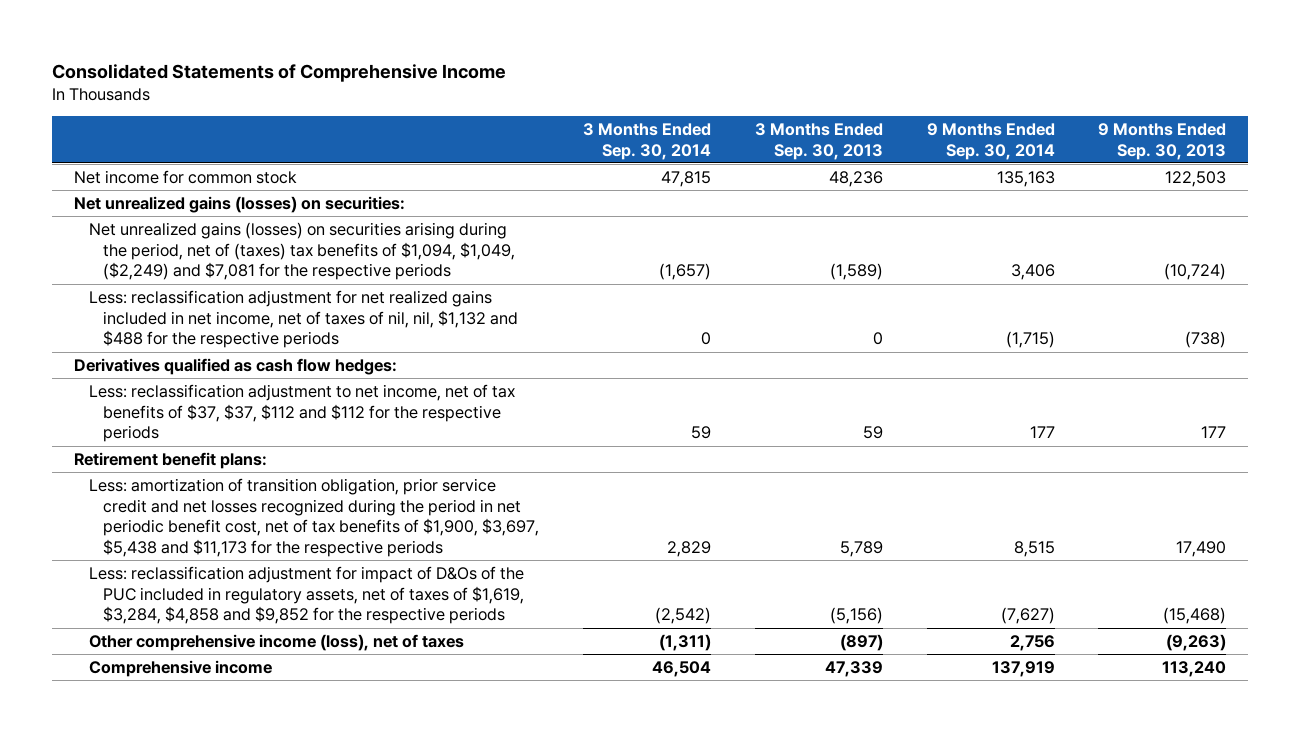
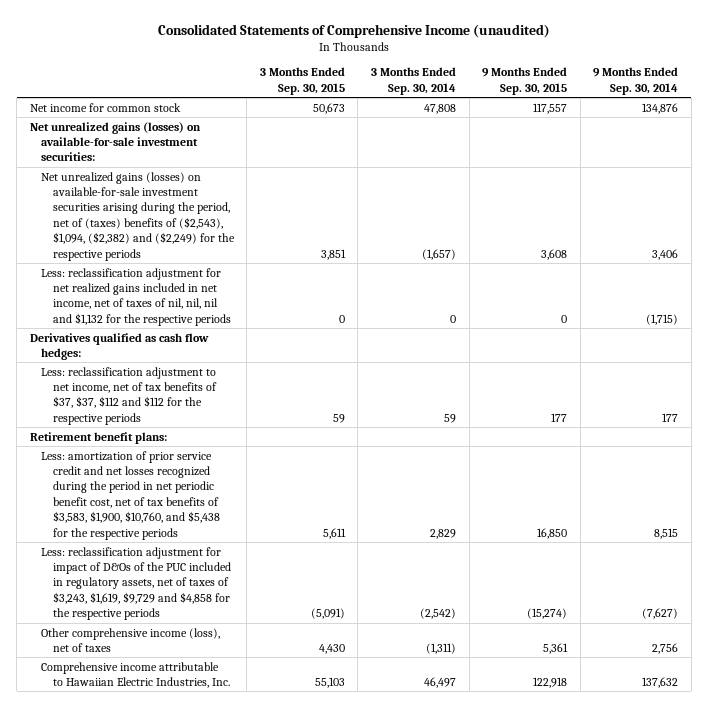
[52,63,507,82] Consolidated Statements of Comprehensive Income -> [157,24,550,39] Consolidated Statements of Comprehensive Income (unaudited)
[754,122,883,160] 3 Months Ended Sep. 30, 2013 -> none
[1098,122,1227,160] 9 Months Ended Sep. 30, 2013 -> none
none -> [259,67,345,95] 3 Months Ended Sep. 30, 2015
none -> [482,67,568,95] 9 Months Ended Sep. 30, 2015
[660,170,711,187] 47,815 -> [423,103,456,114] 47,808
[996,170,1055,187] 135,163 -> [642,102,679,114] 134,876
[74,195,406,213] Net unrealized gains (losses) on securities: -> [29,121,201,162] Net unrealized gains (losses) on available-for-sale investment securities:
[88,221,516,281] Net unrealized gains (losses) on securities arising during the period, net of (taxes) tax benefits of $1,094, $1,049, ($2,249) and $7,081 for the respective periods -> [41,171,235,261] Net unrealized gains (losses) on available-for-sale investment securities arising during the period, net of (taxes) benefits of ($2,543), $1,094, ($2,382) and ($2,249) for the respective periods
[88,289,519,349] Less: reclassification adjustment for net realized gains included in net income, net of taxes of nil, nil, $1,132 and $488 for the respective periods -> [41,267,231,326] Less: reclassification adjustment for net realized gains included in net income, net of taxes of nil, nil, nil and $1,132 for the respective periods
[88,477,540,558] Less: amortization of transition obligation, prior service credit and net losses recognized during the period in net periodic benefit cost, net of tax benefits of $1,900, $3,697, $5,438 and $11,173 for the respective periods -> [41,450,220,540] Less: amortization of prior service credit and net losses recognized during the period in net periodic benefit cost, net of tax benefits of $3,583, $1,900, $10,760, and $5,438 for the respective periods
[88,565,525,625] Less: reclassification adjustment for impact of D&Os of the PUC included in regulatory assets, net of taxes of $1,619, $3,284, $4,858 and $9,852 for the respective periods -> [41,546,231,621] Less: reclassification adjustment for impact of D&Os of the PUC included in regulatory assets, net of taxes of $3,243, $1,619, $9,729 and $4,858 for the respective periods
[88,659,272,677] Comprehensive income -> [41,661,230,688] Comprehensive income attributable to Hawaiian Electric Industries, Inc.
[651,660,711,677] 46,504 -> [423,676,456,688] 46,497
[991,660,1055,677] 137,919 -> [642,676,679,688] 137,632

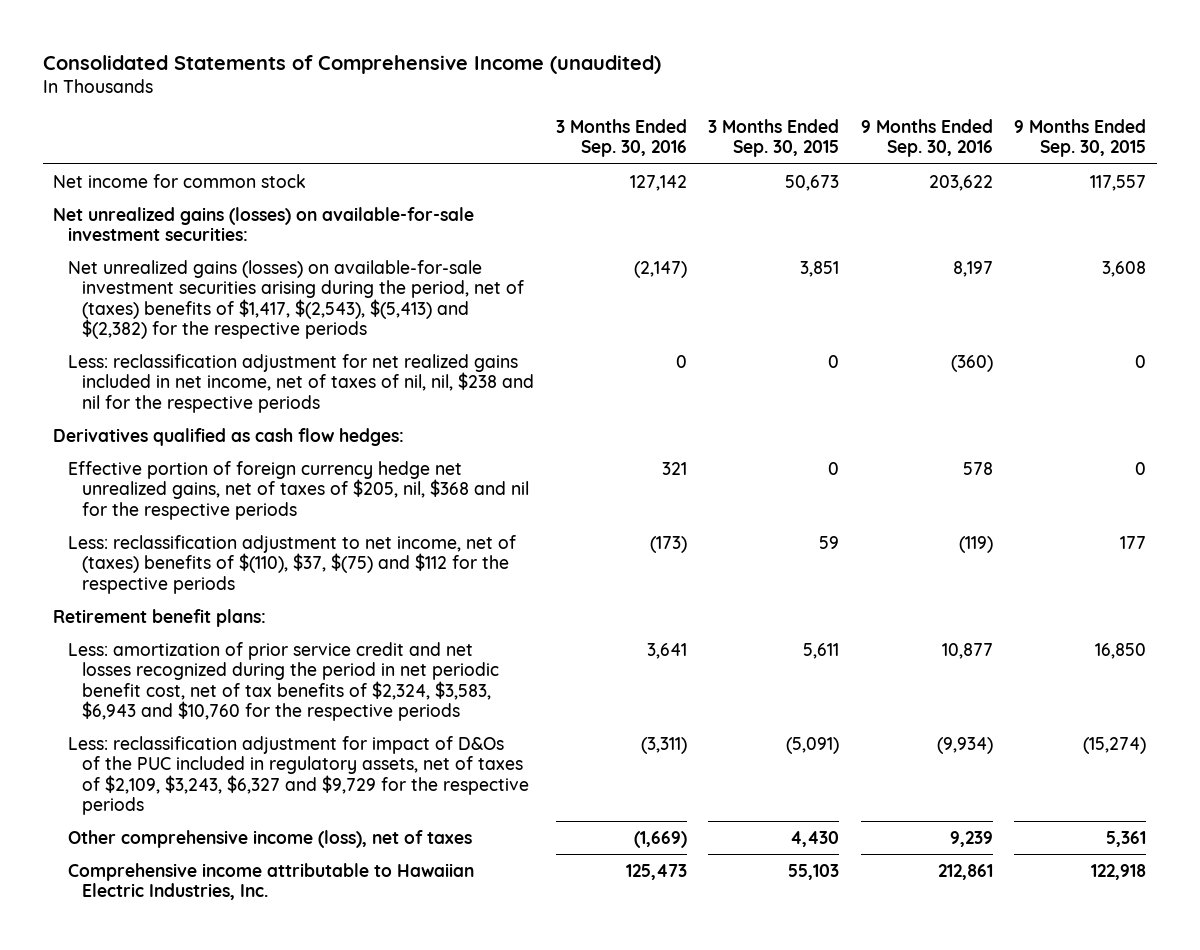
[370,67,456,95] 3 Months Ended Sep. 30, 2014 -> none
[593,67,679,95] 9 Months Ended Sep. 30, 2014 -> none
none -> [555,118,687,158] 3 Months Ended Sep. 30, 2016
none -> [860,118,993,158] 9 Months Ended Sep. 30, 2016
[41,171,235,261] Net unrealized gains (losses) on available-for-sale investment securities arising during the period, net of (taxes) benefits of ($2,543), $1,094, ($2,382) and ($2,249) for the respective periods -> [67,259,525,340] Net unrealized gains (losses) on available-for-sale investment securities arising during the period, net of (taxes) benefits of $1,417, $(2,543), $(5,413) and $(2,382) for the respective periods
[41,267,231,326] Less: reclassification adjustment for net realized gains included in net income, net of taxes of nil, nil, nil and $1,132 for the respective periods -> [67,353,535,413] Less: reclassification adjustment for net realized gains included in net income, net of taxes of nil, nil, $238 and nil for the respective periods
none -> [67,460,530,520] Effective portion of foreign currency hedge net unrealized gains, net of taxes of $205, nil, $368 and nil for the respective periods
[41,366,217,425] Less: reclassification adjustment to net income, net of tax benefits of $37, $37, $112 and $112 for the respective periods -> [67,534,516,594] Less: reclassification adjustment to net income, net of (taxes) benefits of $(110), $37, $(75) and $112 for the respective periods
[41,450,220,540] Less: amortization of prior service credit and net losses recognized during the period in net periodic benefit cost, net of tax benefits of $3,583, $1,900, $10,760, and $5,438 for the respective periods -> [67,641,500,722] Less: amortization of prior service credit and net losses recognized during the period in net periodic benefit cost, net of tax benefits of $2,324, $3,583, $6,943 and $10,760 for the respective periods
[41,546,231,621] Less: reclassification adjustment for impact of D&Os of the PUC included in regulatory assets, net of taxes of $3,243, $1,619, $9,729 and $4,858 for the respective periods -> [67,735,530,816] Less: reclassification adjustment for impact of D&Os of the PUC included in regulatory assets, net of taxes of $2,109, $3,243, $6,327 and $9,729 for the respective periods

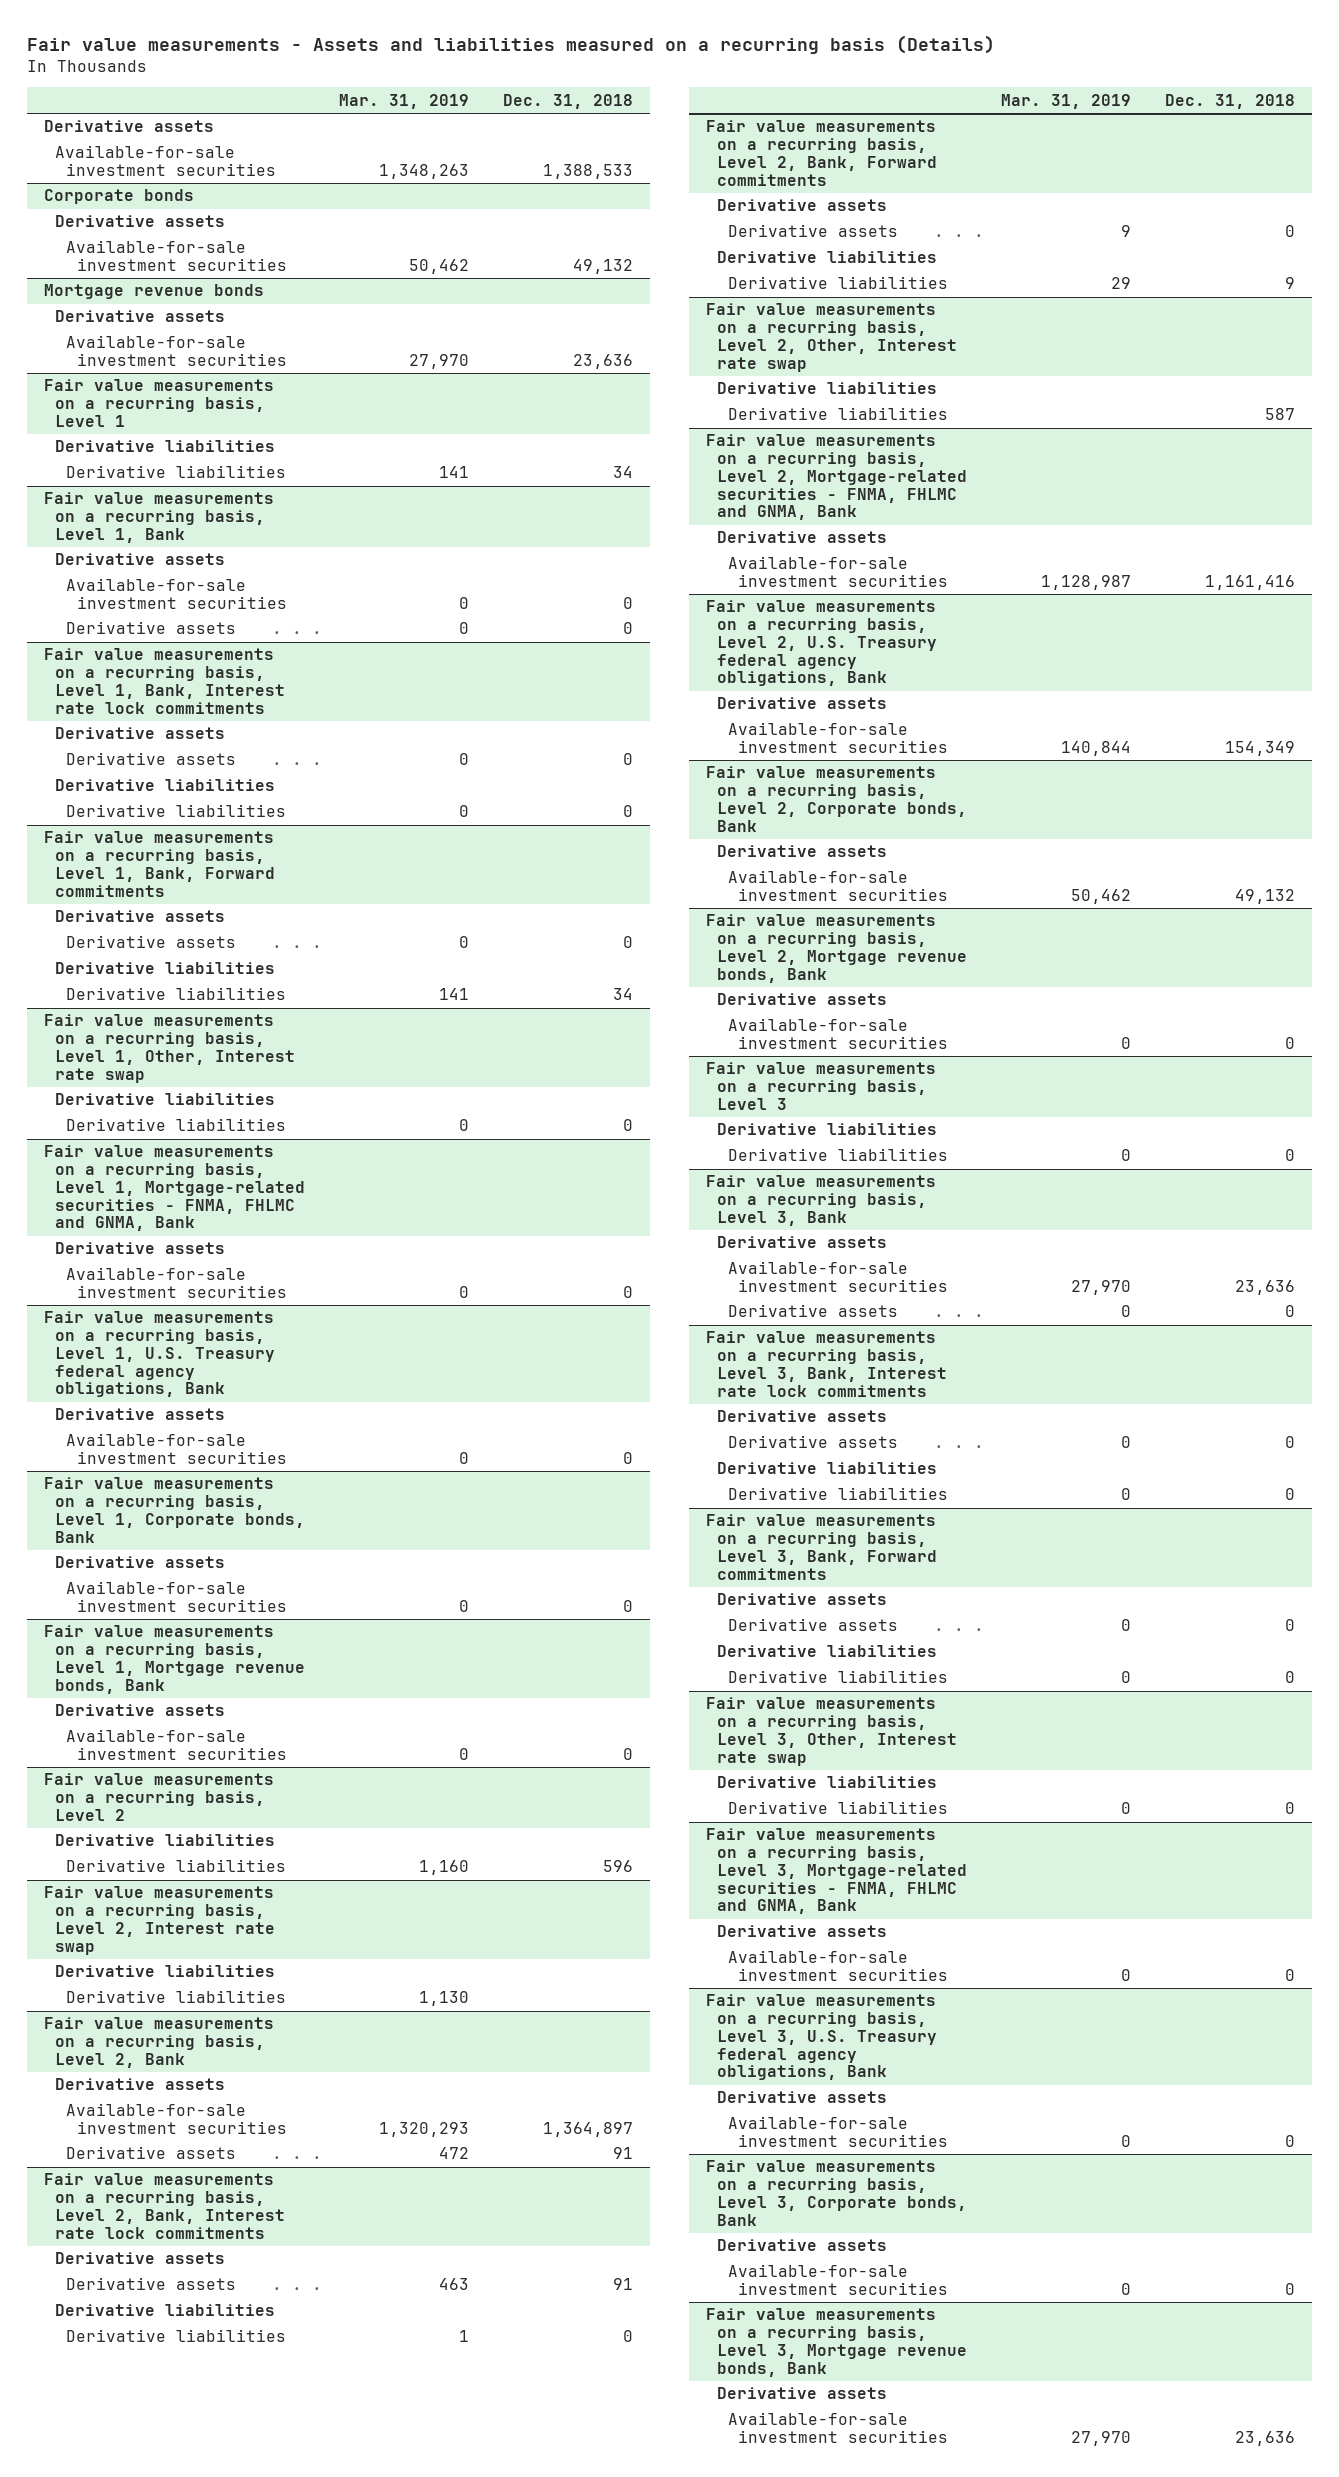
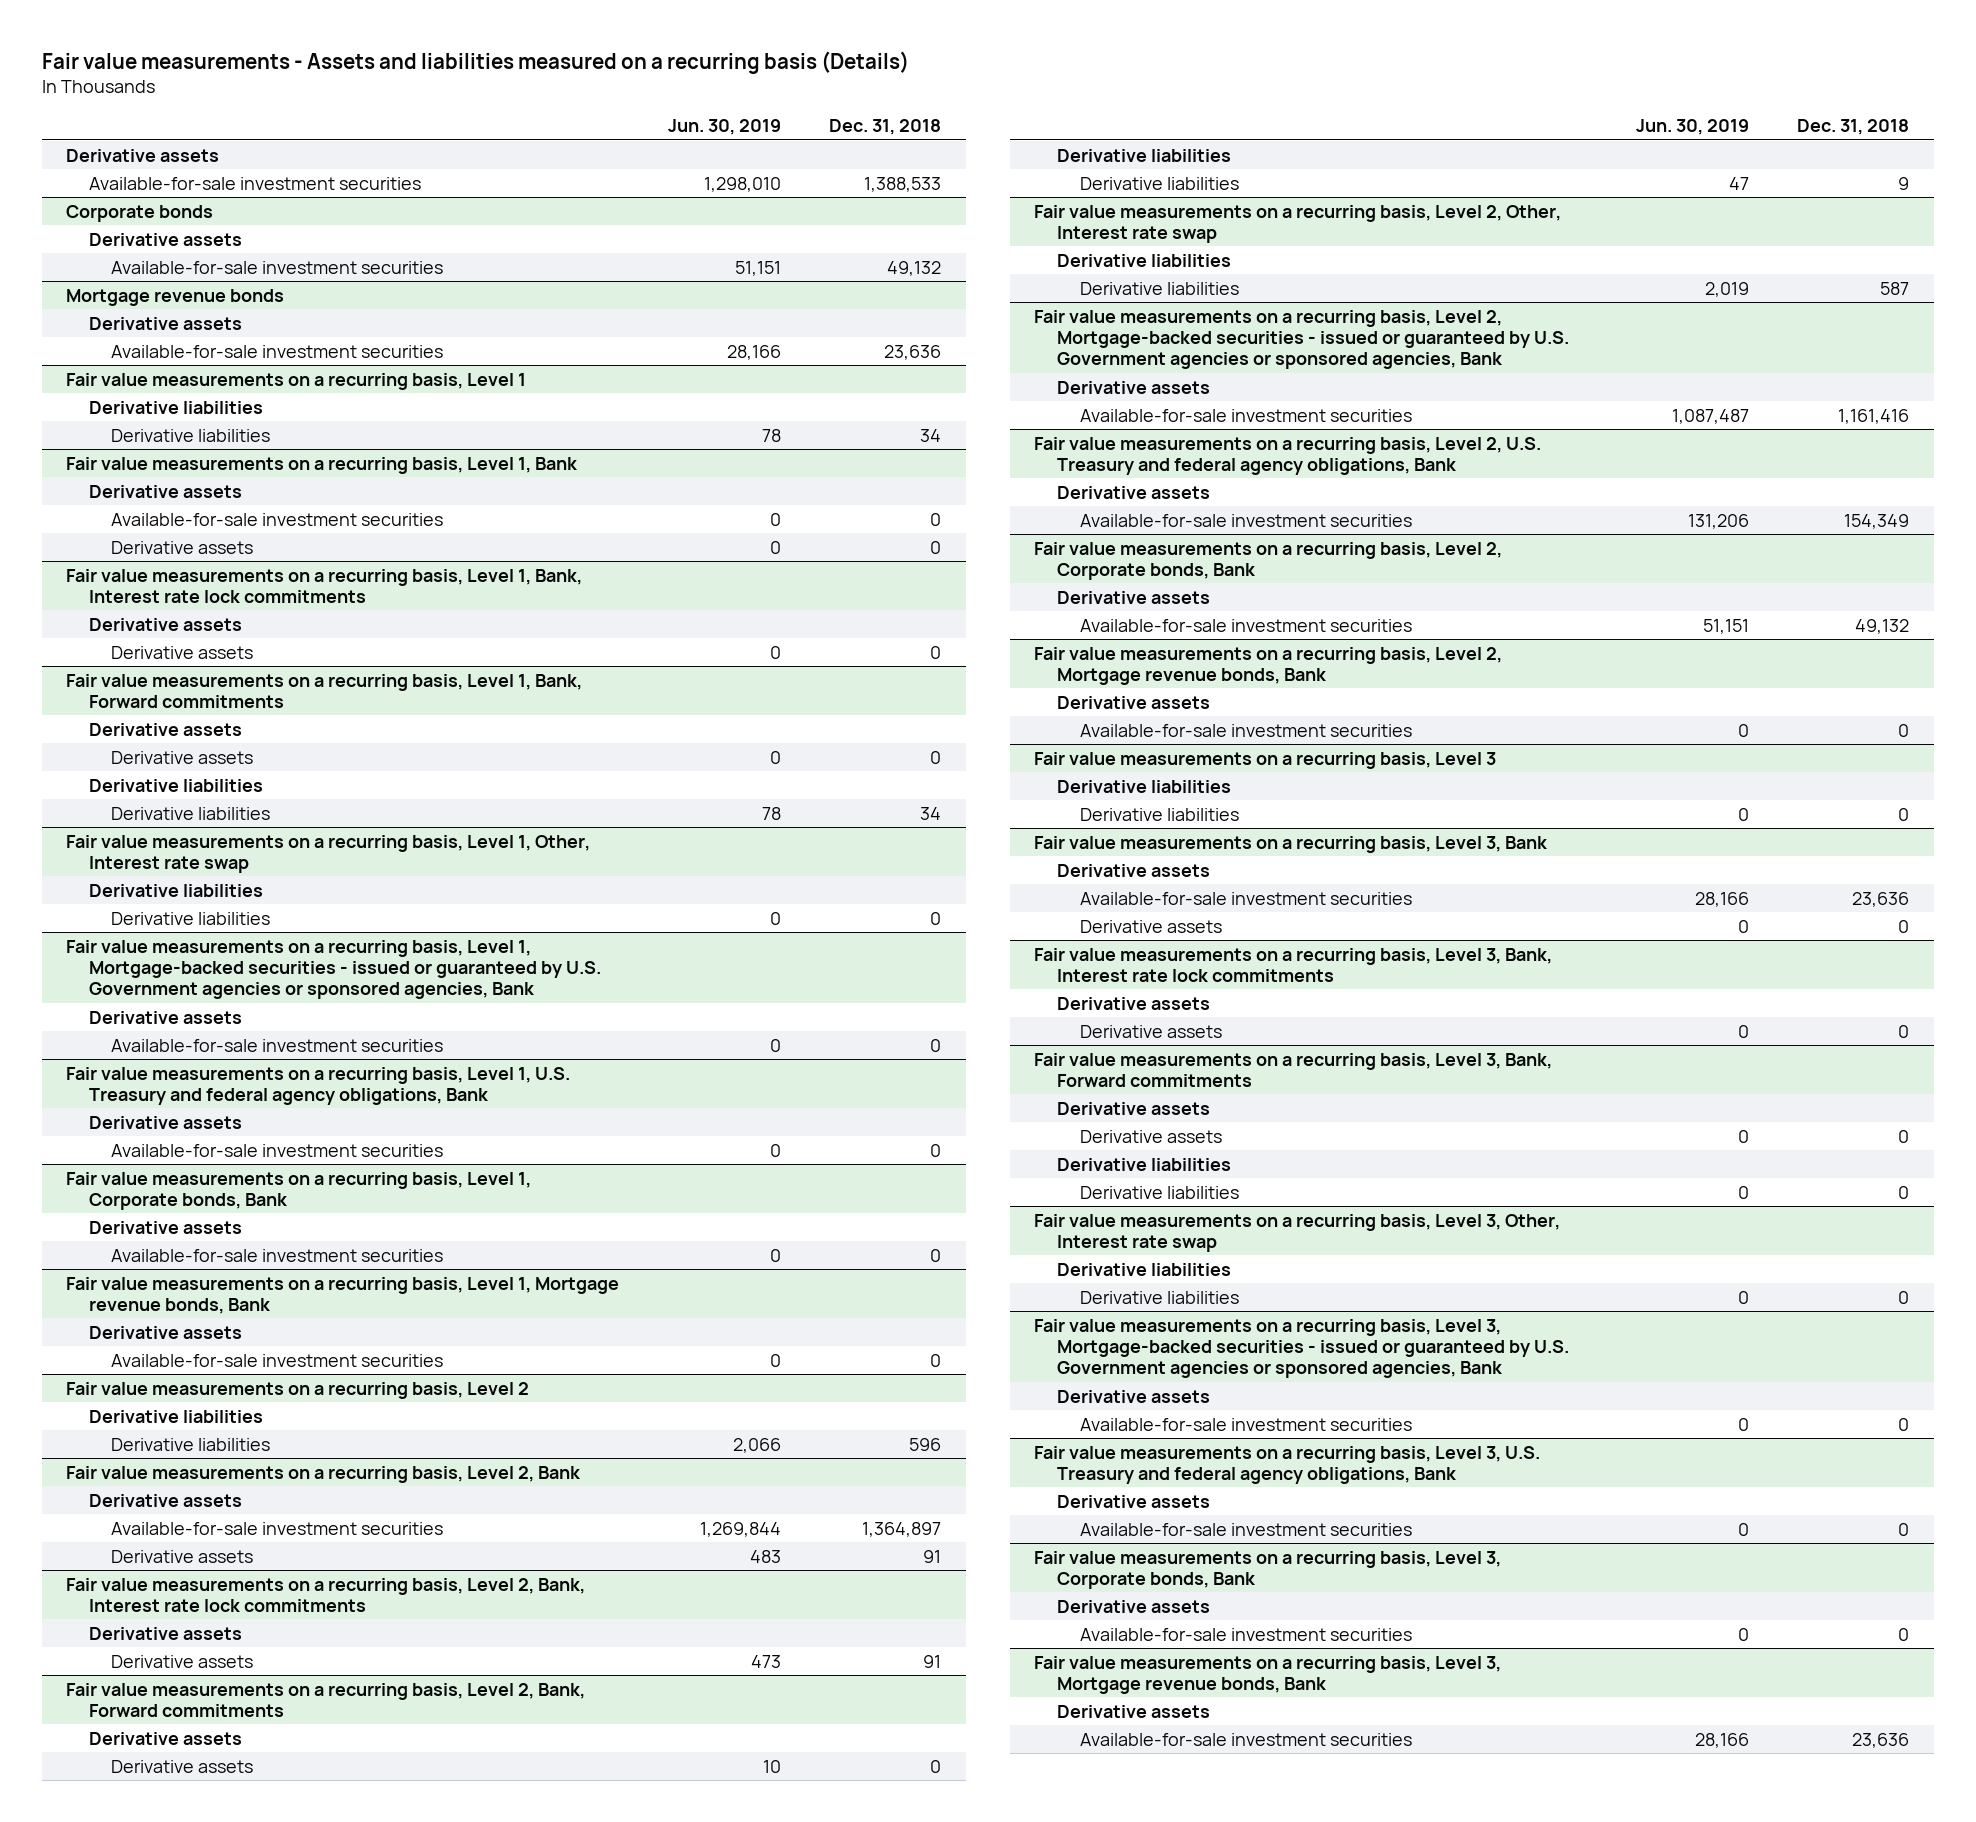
[339,93,470,109] Mar. 31, 2019 -> none
none -> [667,118,781,135] Jun. 30, 2019
[55,779,276,792] Derivative liabilities -> none
[66,804,287,818] Derivative liabilities -> none
[44,1145,306,1232] Fair value measurements on a recurring basis, Level 1, Mortgage-related securities - FNMA, FHLMC and GNMA, Bank -> none
none -> [66,939,601,999] Fair value measurements on a recurring basis, Level 1, Mortgage-backed securities - issued or guaranteed by U.S. Government agencies or sponsored agencies, Bank
[44,1311,276,1398] Fair value measurements on a recurring basis, Level 1, U.S. Treasury federal agency obligations, Bank -> [66,1066,571,1105] Fair value measurements on a recurring basis, Level 1, U.S. Treasury and federal agency obligations, Bank
[44,1886,276,1955] Fair value measurements on a recurring basis, Level 2, Interest rate swap -> none
[55,1965,276,1978] Derivative liabilities -> none
[66,1990,287,2004] Derivative liabilities -> none
[55,2304,276,2317] Derivative liabilities -> none
[66,2329,287,2343] Derivative liabilities -> none
[705,434,967,521] Fair value measurements on a recurring basis, Level 2, Mortgage-related securities - FNMA, FHLMC and GNMA, Bank -> none
none -> [1034,309,1569,369] Fair value measurements on a recurring basis, Level 2, Mortgage-backed securities - issued or guaranteed by U.S. Government agencies or sponsored agencies, Bank
[705,600,937,687] Fair value measurements on a recurring basis, Level 2, U.S. Treasury federal agency obligations, Bank -> [1034,436,1542,475] Fair value measurements on a recurring basis, Level 2, U.S. Treasury and federal agency obligations, Bank
[716,1462,937,1475] Derivative liabilities -> none
[727,1487,948,1501] Derivative liabilities -> none
[705,1828,967,1915] Fair value measurements on a recurring basis, Level 3, Mortgage-related securities - FNMA, FHLMC and GNMA, Bank -> none
none -> [1034,1318,1569,1378] Fair value measurements on a recurring basis, Level 3, Mortgage-backed securities - issued or guaranteed by U.S. Government agencies or sponsored agencies, Bank
[705,1994,937,2081] Fair value measurements on a recurring basis, Level 3, U.S. Treasury federal agency obligations, Bank -> [1034,1445,1541,1484] Fair value measurements on a recurring basis, Level 3, U.S. Treasury and federal agency obligations, Bank

